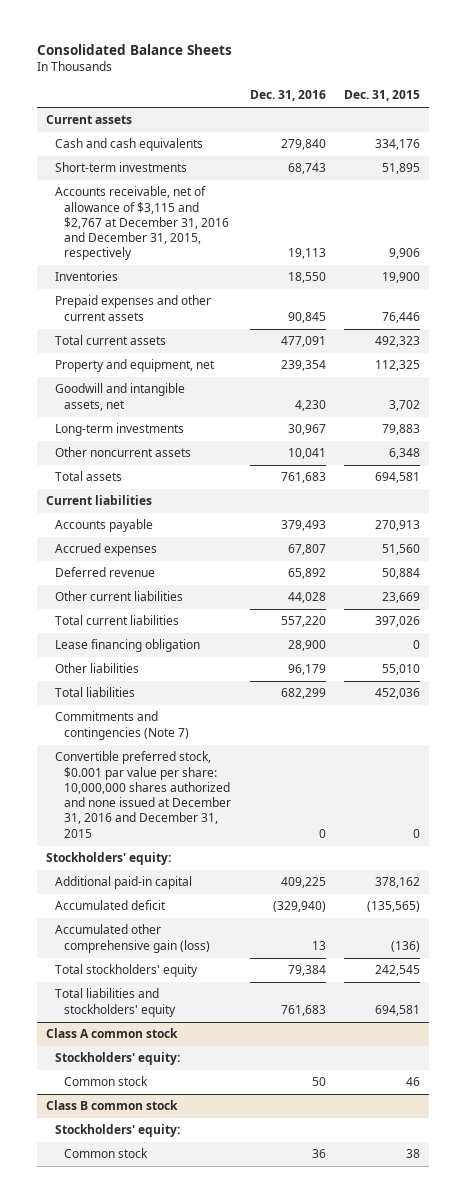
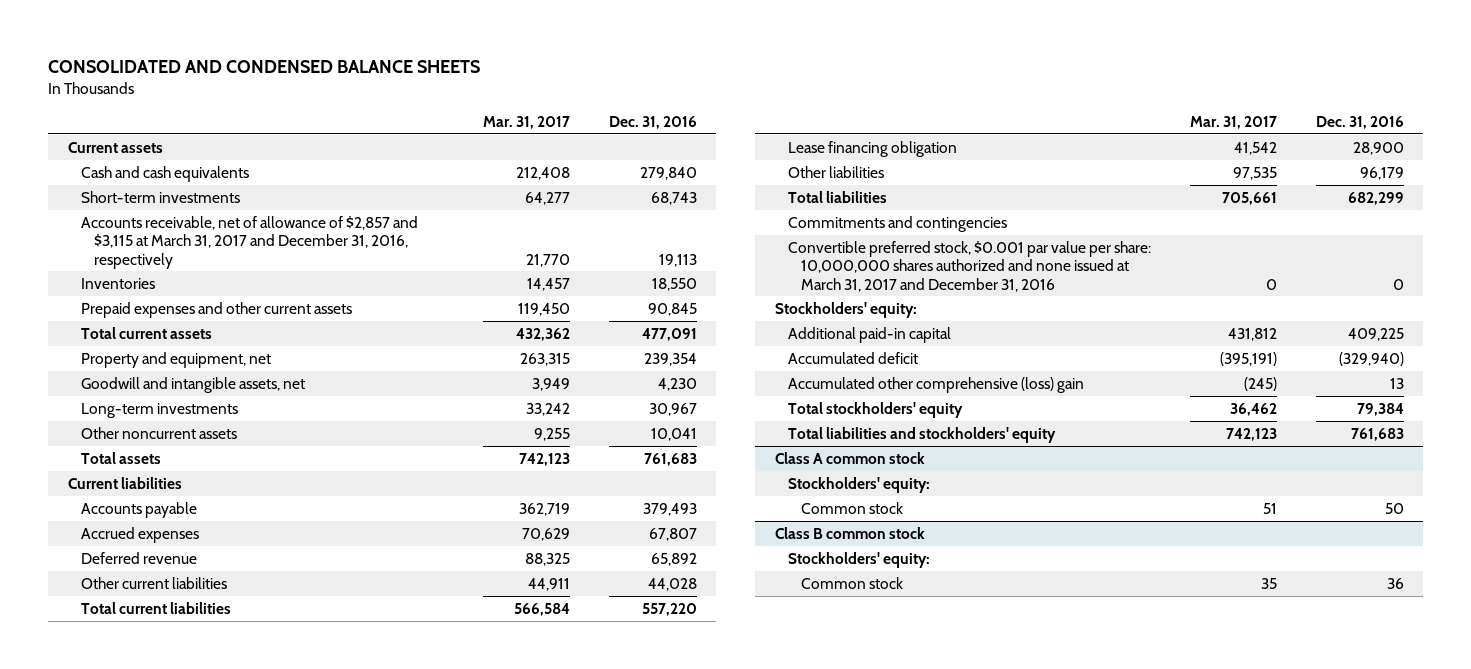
[36,44,232,56] Consolidated Balance Sheets -> [48,59,481,73] CONSOLIDATED AND CONDENSED BALANCE SHEETS
[343,90,420,102] Dec. 31, 2015 -> none
none -> [482,116,570,130] Mar. 31, 2017
[55,186,230,261] Accounts receivable, net of allowance of $3,115 and $2,767 at December 31, 2016 and December 31, 2015, respectively -> [80,215,418,269] Accounts receivable, net of allowance of $2,857 and $3,115 at March 31, 2017 and December 31, 2016, respectively
[55,711,190,740] Commitments and contingencies (Note 7) -> [787,215,1007,232] Commitments and contingencies
[55,751,232,838] Convertible preferred stock, $0.001 par value per share: 10,000,000 shares authorized and none issued at December 31, 2016 and December 31, 2015 -> [787,240,1151,292] Convertible preferred stock, $0.001 par value per share: 10,000,000 shares authorized and none issued at March 31, 2017 and December 31, 2016
[55,924,211,953] Accumulated other comprehensive gain (loss) -> [787,376,1084,393] Accumulated other comprehensive (loss) gain

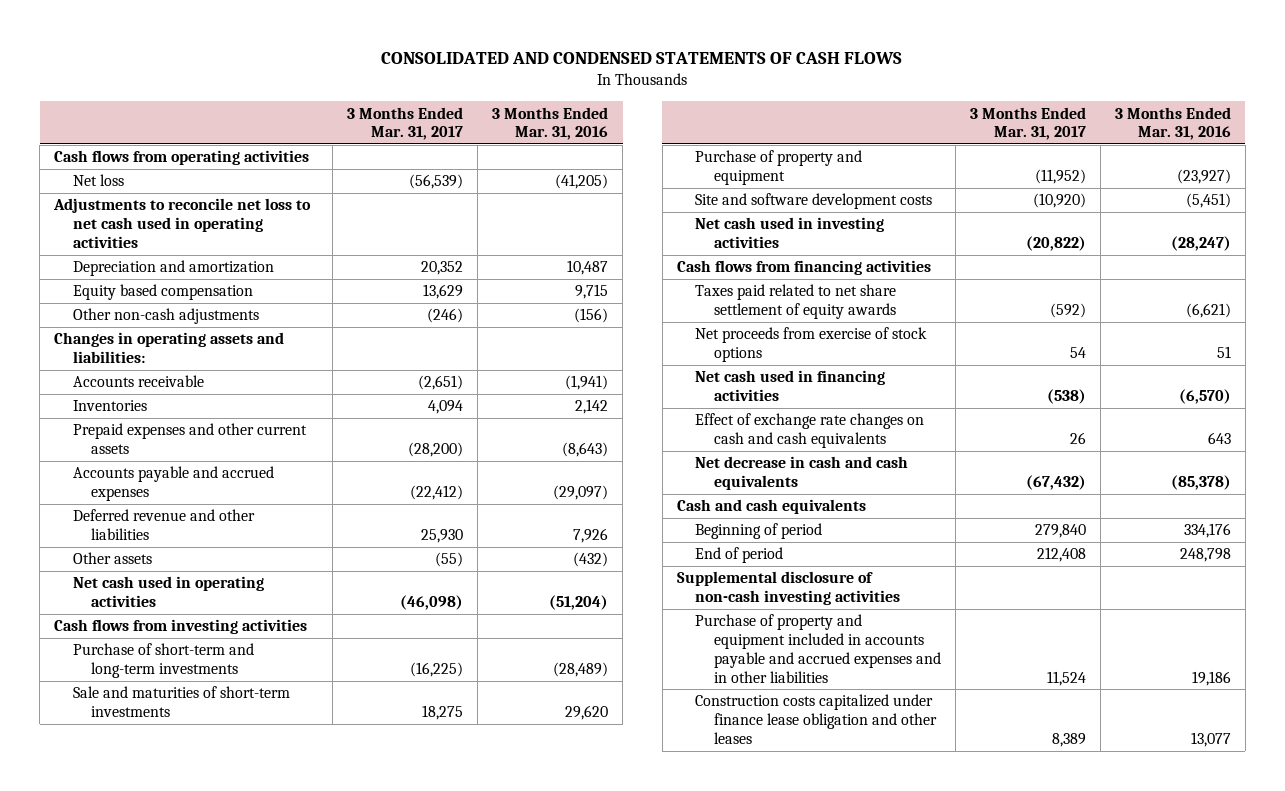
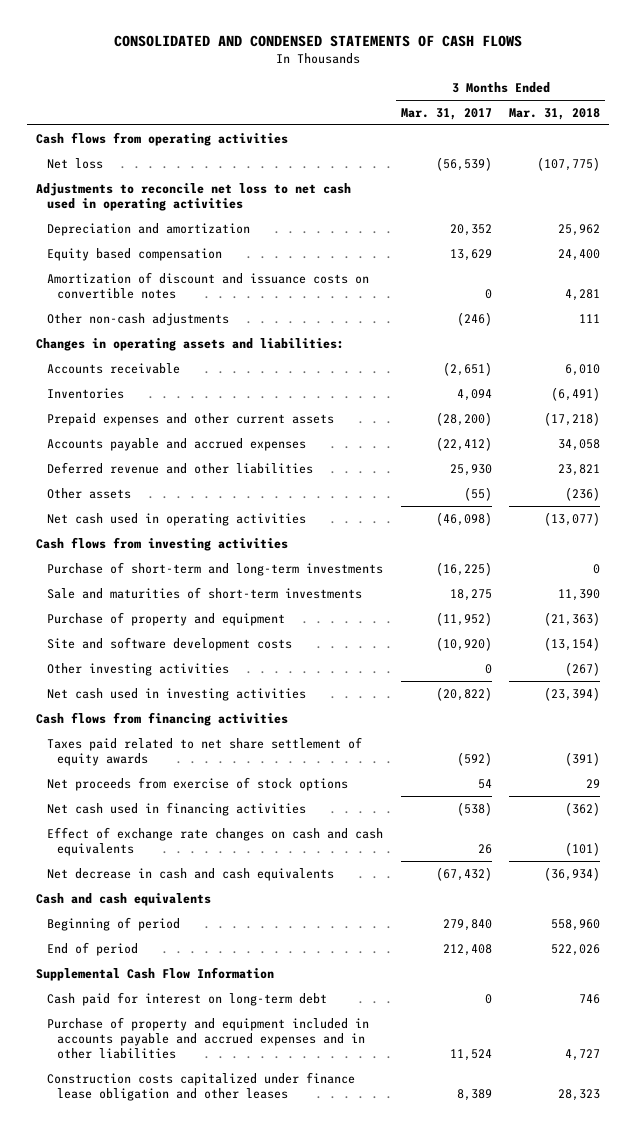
[492,106,609,141] 3 Months Ended Mar. 31, 2016 -> none
none -> [509,107,601,120] Mar. 31, 2018
none -> [46,271,369,300] Amortization of discount and issuance costs on convertible notes
none -> [46,662,229,676] Other investing activities
[676,571,901,606] Supplemental disclosure of non-cash investing activities -> [36,966,275,981] Supplemental Cash Flow Information
none -> [46,991,327,1006] Cash paid for interest on long-term debt

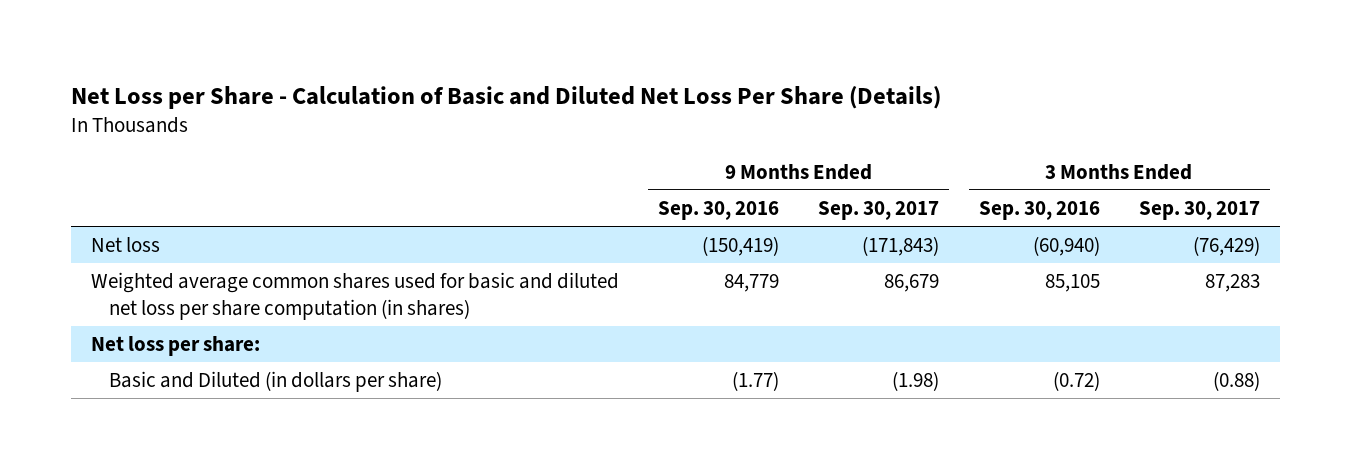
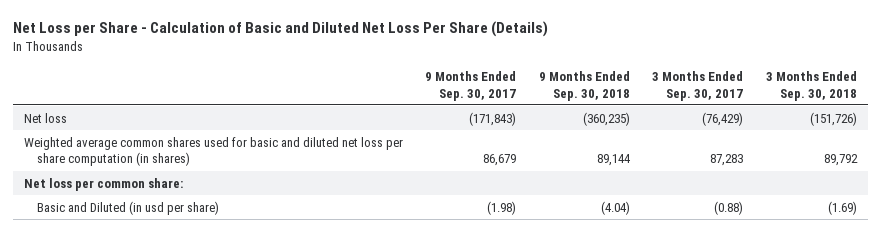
[657,200,779,220] Sep. 30, 2016 -> none
[978,200,1100,220] Sep. 30, 2016 -> none
none -> [538,70,630,101] 9 Months Ended Sep. 30, 2018
none -> [765,70,857,101] 3 Months Ended Sep. 30, 2018
[90,336,260,357] Net loss per share: -> [23,177,183,191] Net loss per common share:
[109,371,443,393] Basic and Diluted (in dollars per share) -> [37,200,220,215] Basic and Diluted (in usd per share)

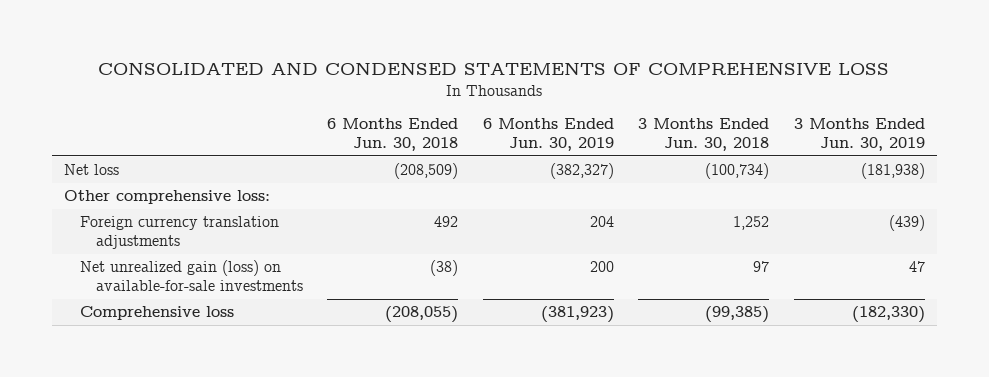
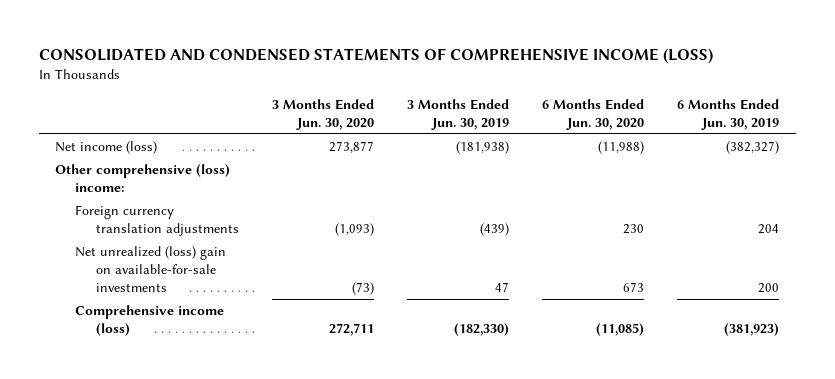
[98,62,890,76] CONSOLIDATED AND CONDENSED STATEMENTS OF COMPREHENSIVE LOSS -> [38,48,713,65] CONSOLIDATED AND CONDENSED STATEMENTS OF COMPREHENSIVE INCOME (LOSS)
[327,118,459,152] 6 Months Ended Jun. 30, 2018 -> none
[638,118,770,152] 3 Months Ended Jun. 30, 2018 -> none
none -> [271,98,374,130] 3 Months Ended Jun. 30, 2020
none -> [542,98,645,130] 6 Months Ended Jun. 30, 2020
[63,164,119,176] Net loss -> [55,140,158,154] Net income (loss)
[63,190,270,205] Other comprehensive loss: -> [55,163,231,192] Other comprehensive (loss) income:
[79,260,303,292] Net unrealized gain (loss) on available-for-sale investments -> [75,245,227,292] Net unrealized (loss) gain on available-for-sale investments
[79,306,234,321] Comprehensive loss -> [75,304,225,336] Comprehensive income (loss)

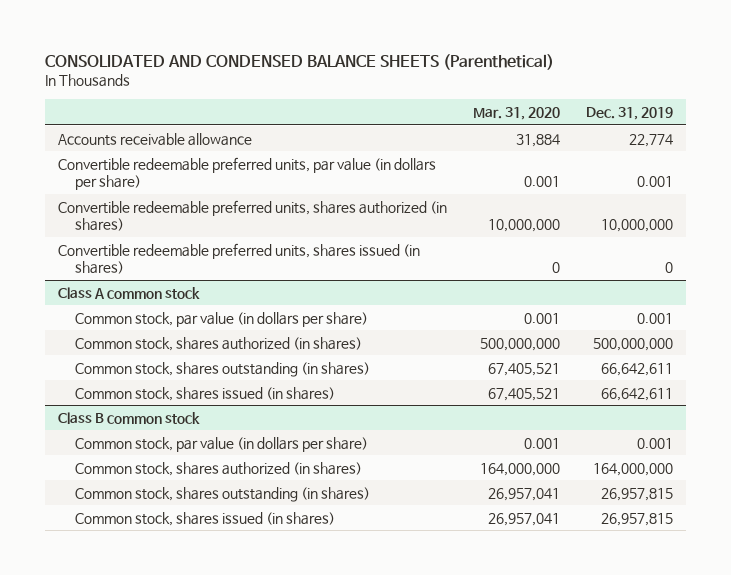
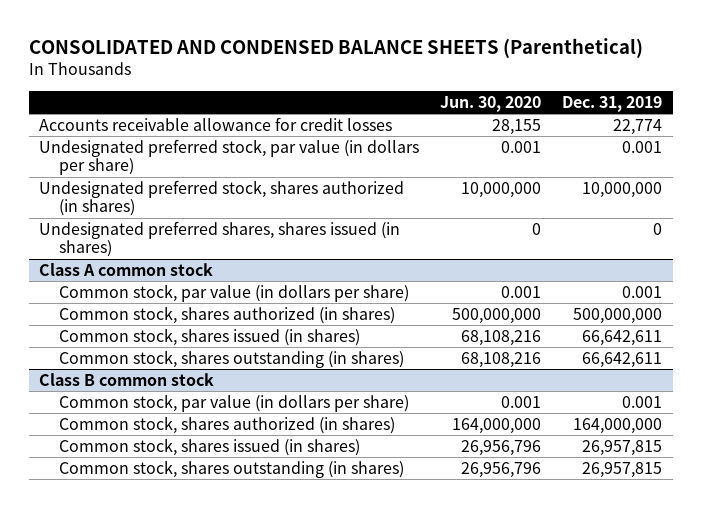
[472,107,560,121] Mar. 31, 2020 -> none
none -> [440,95,542,112] Jun. 30, 2020
[58,132,253,146] Accounts receivable allowance -> [39,117,393,132] Accounts receivable allowance for credit losses
[58,156,437,190] Convertible redeemable preferred units, par value (in dollars per share) -> [39,139,420,176] Undesignated preferred stock, par value (in dollars per share)
[58,199,448,231] Convertible redeemable preferred units, shares authorized (in shares) -> [39,180,405,217] Undesignated preferred stock, shares authorized (in shares)
[58,242,421,274] Convertible redeemable preferred units, shares issued (in shares) -> [39,221,401,258] Undesignated preferred shares, shares issued (in shares)
[74,361,370,377] Common stock, shares outstanding (in shares) -> [58,350,404,369] Common stock, shares outstanding (in shares)
[74,486,370,502] Common stock, shares outstanding (in shares) -> [58,460,404,479] Common stock, shares outstanding (in shares)

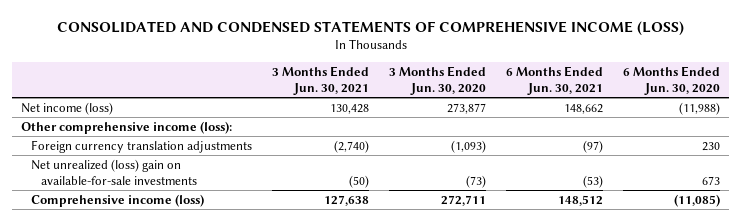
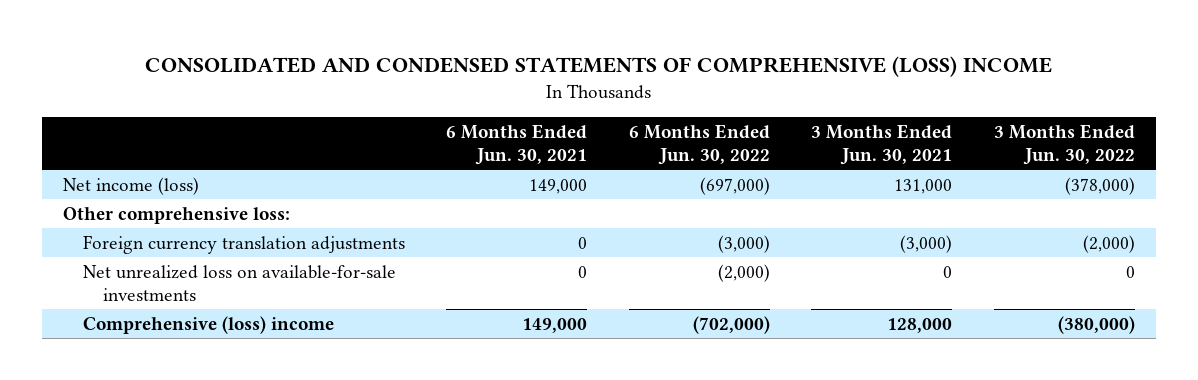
[56,20,684,36] CONSOLIDATED AND CONDENSED STATEMENTS OF COMPREHENSIVE INCOME (LOSS) -> [144,56,1052,78] CONSOLIDATED AND CONDENSED STATEMENTS OF COMPREHENSIVE (LOSS) INCOME
[388,65,486,95] 3 Months Ended Jun. 30, 2020 -> none
[622,65,720,95] 6 Months Ended Jun. 30, 2020 -> none
none -> [628,123,770,166] 6 Months Ended Jun. 30, 2022
none -> [993,123,1135,166] 3 Months Ended Jun. 30, 2022
[330,103,370,114] 130,428 -> [894,178,953,194] 131,000
[563,103,603,114] 148,662 -> [529,178,588,194] 149,000
[21,120,233,134] Other comprehensive income (loss): -> [63,206,291,224] Other comprehensive loss:
[334,139,370,153] (2,740) -> [900,234,953,253] (3,000)
[582,139,603,153] (97) -> [578,236,588,249] 0
[31,158,198,185] Net unrealized (loss) gain on available-for-sale investments -> [82,264,396,301] Net unrealized loss on available-for-sale investments
[349,174,370,188] (50) -> [943,265,953,278] 0
[582,174,603,188] (53) -> [578,265,588,278] 0
[31,193,205,207] Comprehensive income (loss) -> [82,315,334,334] Comprehensive (loss) income
[324,194,370,206] 127,638 -> [887,317,953,333] 128,000
[557,194,603,206] 148,512 -> [522,317,588,333] 149,000

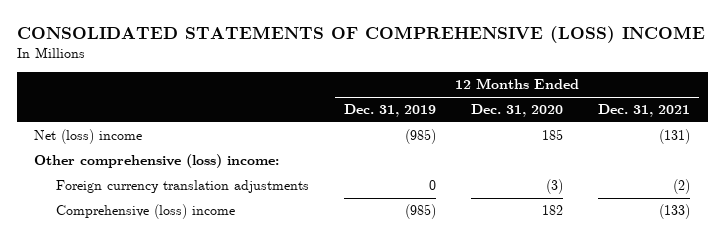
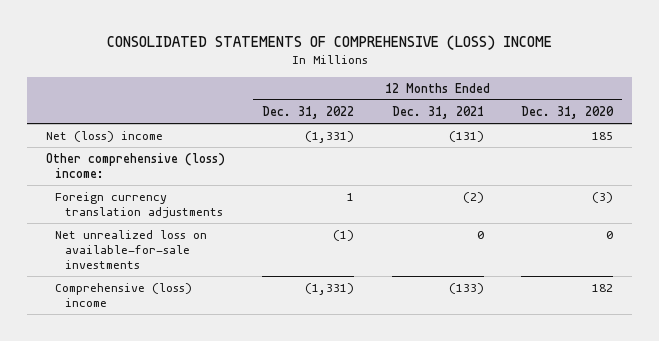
[344,104,437,118] Dec. 31, 2019 -> none
none -> [262,105,355,119] Dec. 31, 2022
none -> [55,229,208,269] Net unrealized loss on available-for-sale investments

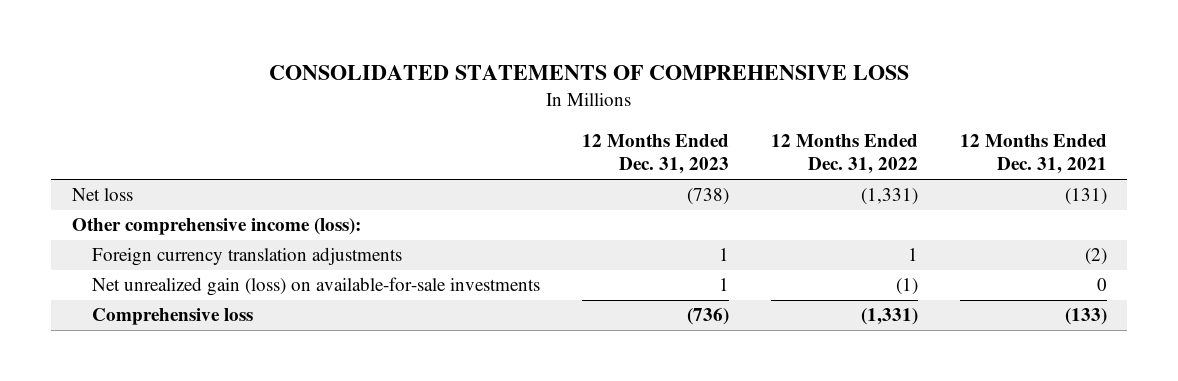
[106,34,552,50] CONSOLIDATED STATEMENTS OF COMPREHENSIVE (LOSS) INCOME -> [269,65,910,81] CONSOLIDATED STATEMENTS OF COMPREHENSIVE LOSS
[521,105,615,119] Dec. 31, 2020 -> none
none -> [581,133,729,175] 12 Months Ended Dec. 31, 2023
[45,130,163,142] Net (loss) income -> [71,188,133,202] Net loss
[45,152,225,178] Other comprehensive (loss) income: -> [71,218,361,236] Other comprehensive income (loss):
[55,229,208,269] Net unrealized loss on available-for-sale investments -> [91,277,540,297] Net unrealized gain (loss) on available-for-sale investments
[55,282,193,307] Comprehensive (loss) income -> [91,308,253,326] Comprehensive loss

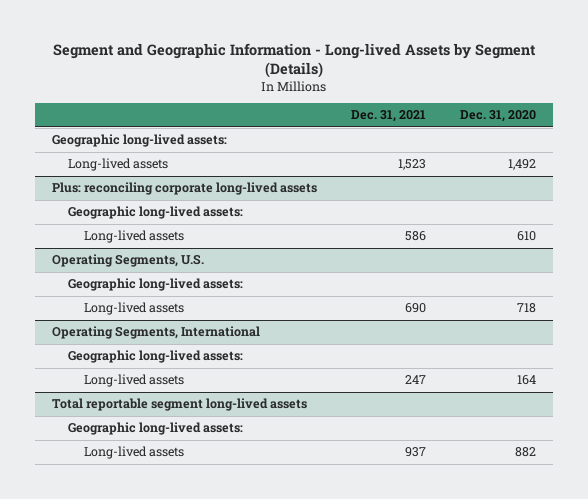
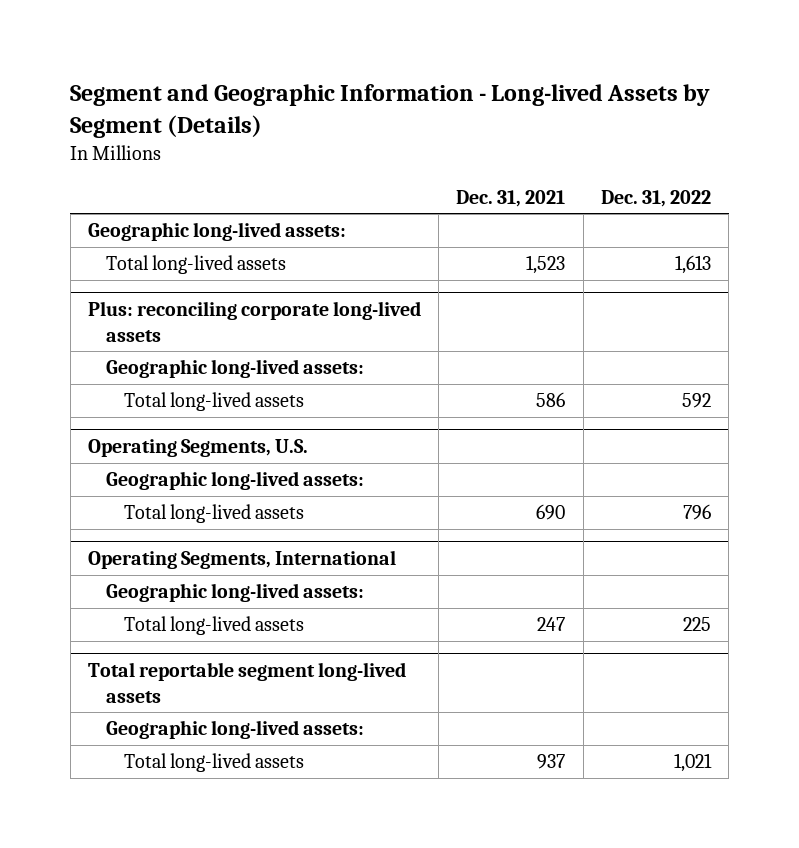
[459,110,536,123] Dec. 31, 2020 -> none
none -> [601,189,712,207] Dec. 31, 2022
[68,158,169,172] Long-lived assets -> [106,255,287,275] Total long-lived assets
[84,230,185,244] Long-lived assets -> [124,392,305,412] Total long-lived assets
[84,302,185,316] Long-lived assets -> [124,504,305,524] Total long-lived assets
[84,374,185,388] Long-lived assets -> [124,616,305,636] Total long-lived assets
[84,446,185,460] Long-lived assets -> [124,753,305,773] Total long-lived assets

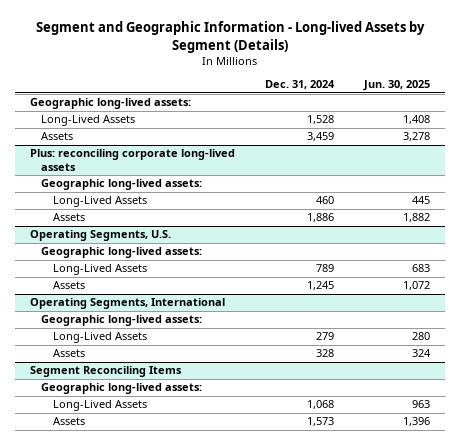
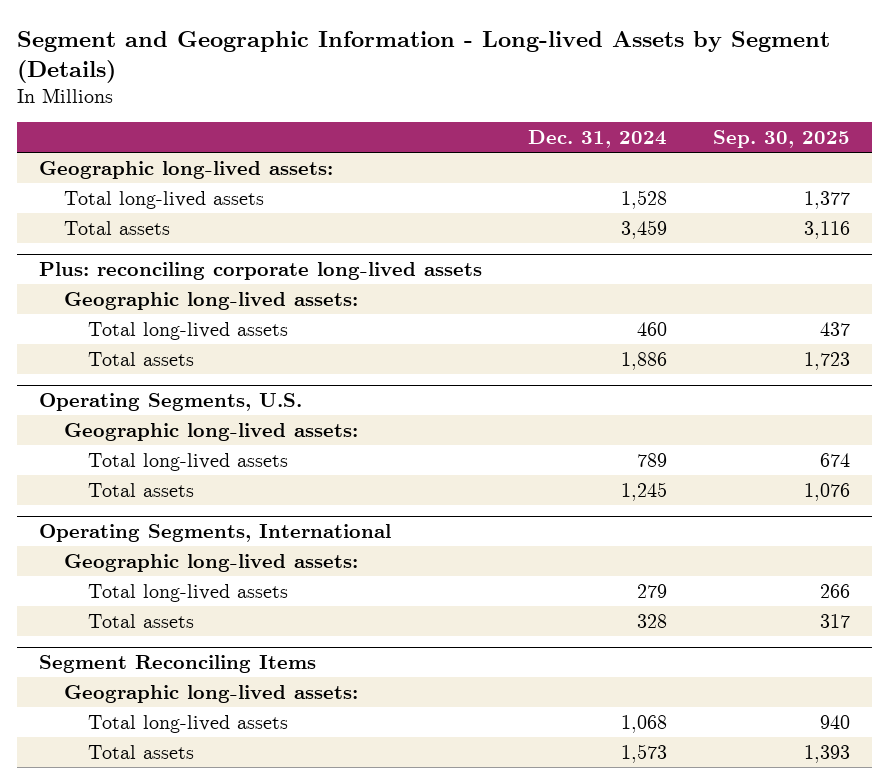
[363,80,431,92] Jun. 30, 2025 -> none
none -> [712,129,850,148] Sep. 30, 2025
[41,115,136,127] Long-Lived Assets -> [63,190,264,209] Total long-lived assets
[41,132,74,141] Assets -> [63,220,170,235] Total assets
[52,196,147,208] Long-Lived Assets -> [88,321,289,340] Total long-lived assets
[52,213,85,222] Assets -> [88,351,195,366] Total assets
[52,264,147,276] Long-Lived Assets -> [88,452,289,471] Total long-lived assets
[52,281,85,290] Assets -> [88,482,195,497] Total assets
[52,332,147,344] Long-Lived Assets -> [88,583,289,602] Total long-lived assets
[52,349,85,358] Assets -> [88,613,195,628] Total assets
[52,400,147,412] Long-Lived Assets -> [88,714,289,733] Total long-lived assets
[52,417,85,426] Assets -> [88,744,195,759] Total assets

